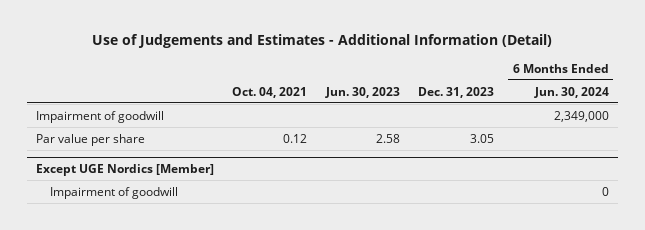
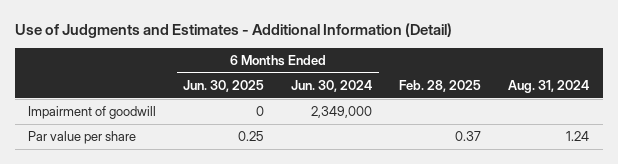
[92,34,553,49] Use of Judgements and Estimates - Additional Information (Detail) -> [14,22,452,38] Use of Judgments and Estimates - Additional Information (Detail)
[232,86,308,98] Oct. 04, 2021 -> none
[324,86,400,98] Jun. 30, 2023 -> none
[418,86,495,98] Dec. 31, 2023 -> none
none -> [183,79,265,92] Jun. 30, 2025
none -> [399,79,482,92] Feb. 28, 2025
none -> [508,79,590,93] Aug. 31, 2024
[36,164,215,177] Except UGE Nordics [Member] -> none
[49,186,178,199] Impairment of goodwill -> none

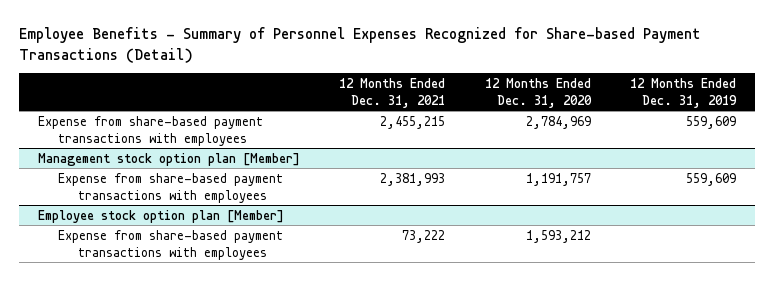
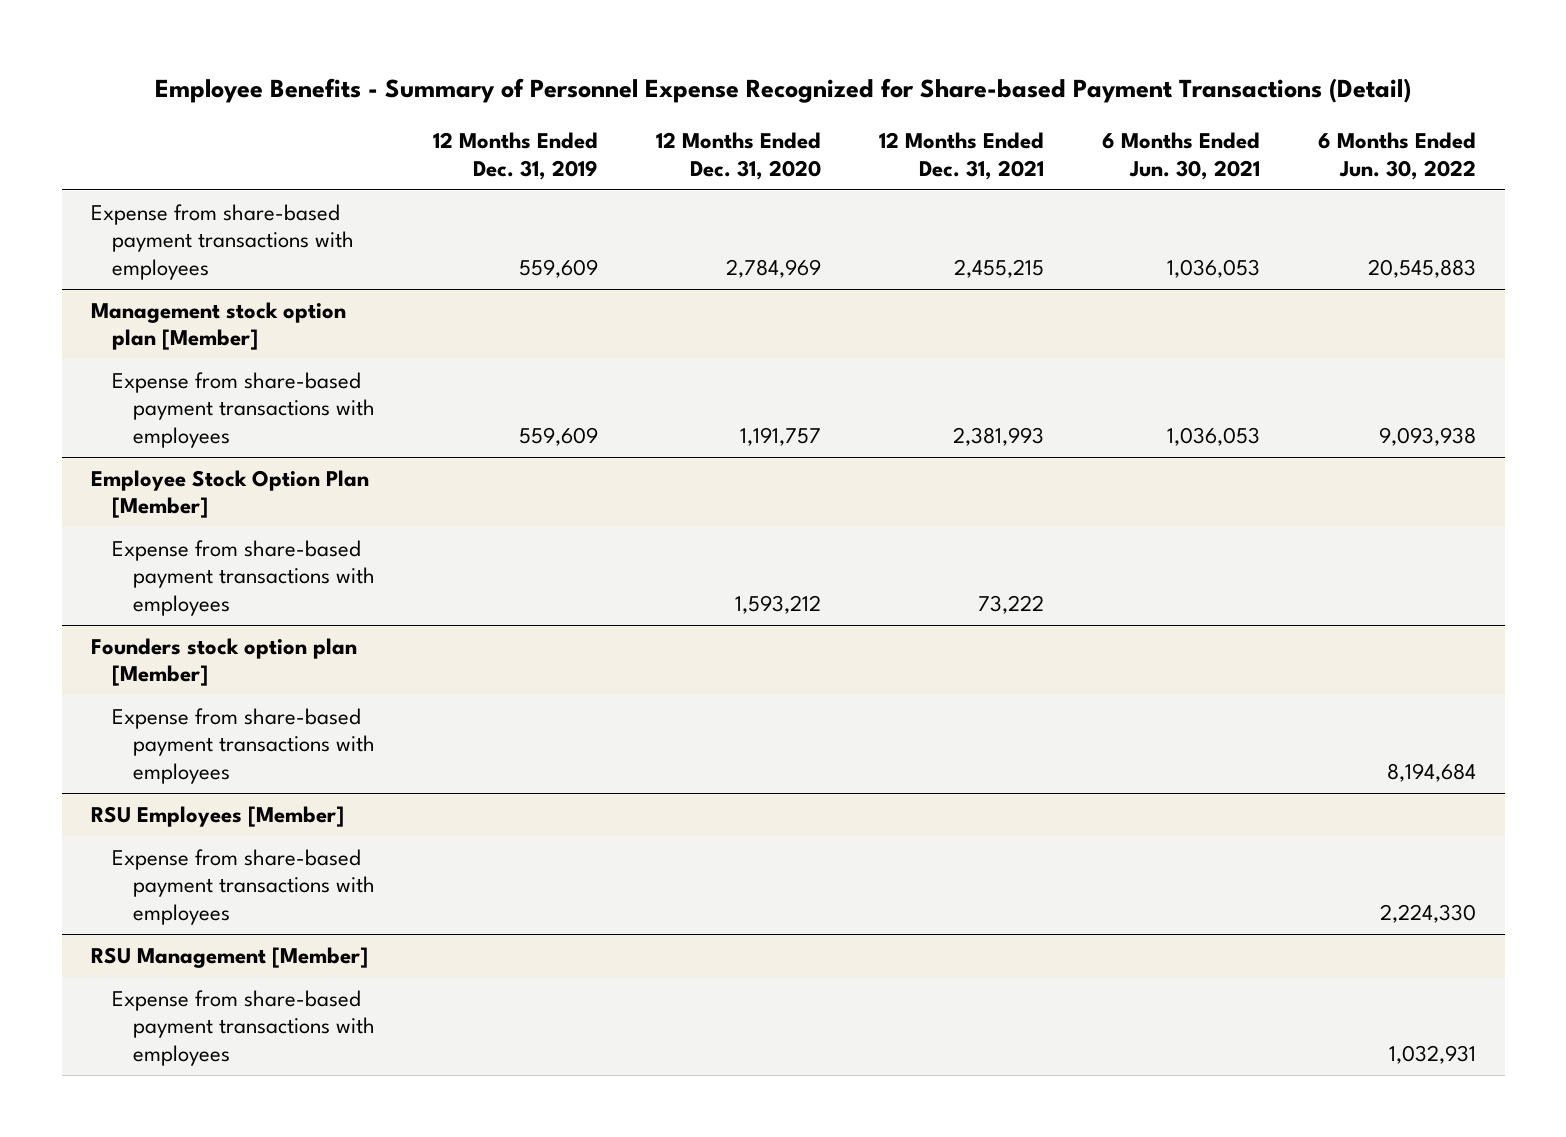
[18,27,701,63] Employee Benefits - Summary of Personnel Expenses Recognized for Share-based Payment Transactions (Detail) -> [155,78,1412,104] Employee Benefits - Summary of Personnel Expense Recognized for Share-based Payment Transactions (Detail)
none -> [1101,132,1260,181] 6 Months Ended Jun. 30, 2021
none -> [1317,132,1476,181] 6 Months Ended Jun. 30, 2022
[38,209,285,223] Employee stock option plan [Member] -> [90,469,369,519] Employee Stock Option Plan [Member]
none -> [90,637,357,687] Founders stock option plan [Member]
none -> [112,707,376,784] Expense from share-based payment transactions with employees
none -> [90,805,344,827] RSU Employees [Member]
none -> [112,848,376,925] Expense from share-based payment transactions with employees
none -> [90,946,368,968] RSU Management [Member]
none -> [112,989,376,1066] Expense from share-based payment transactions with employees

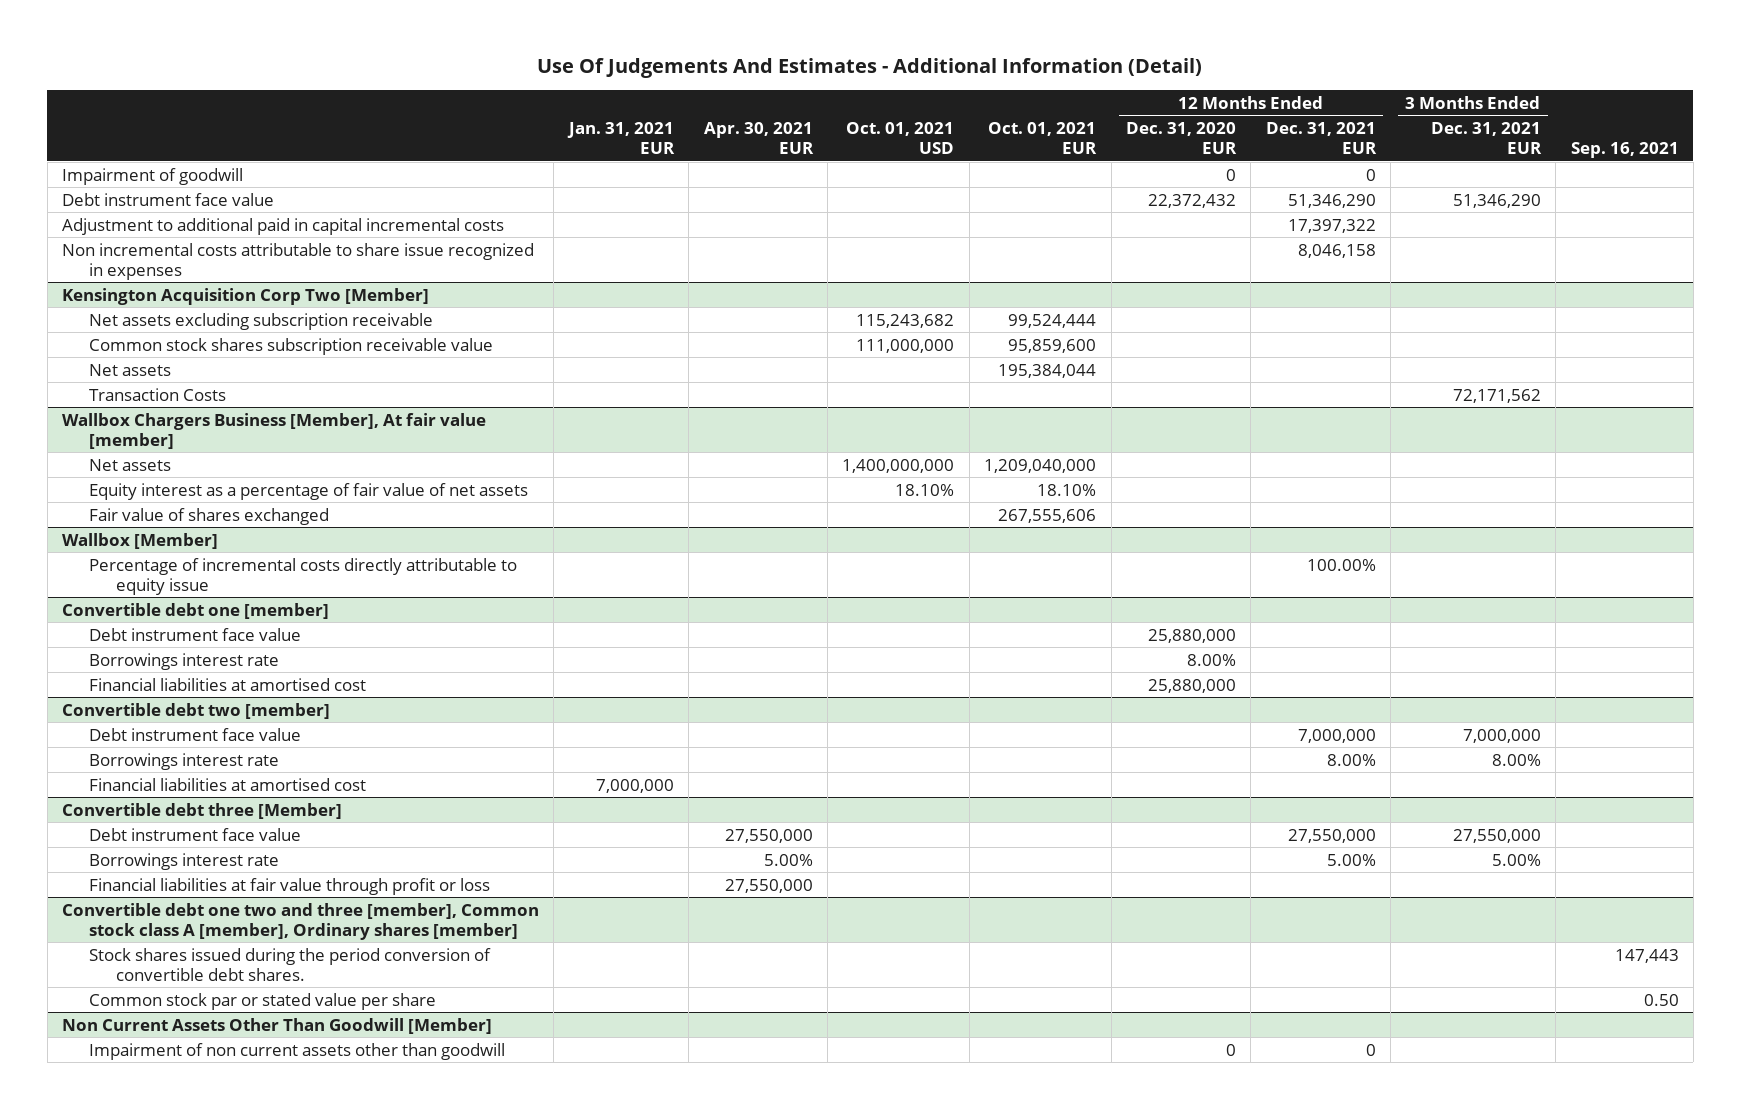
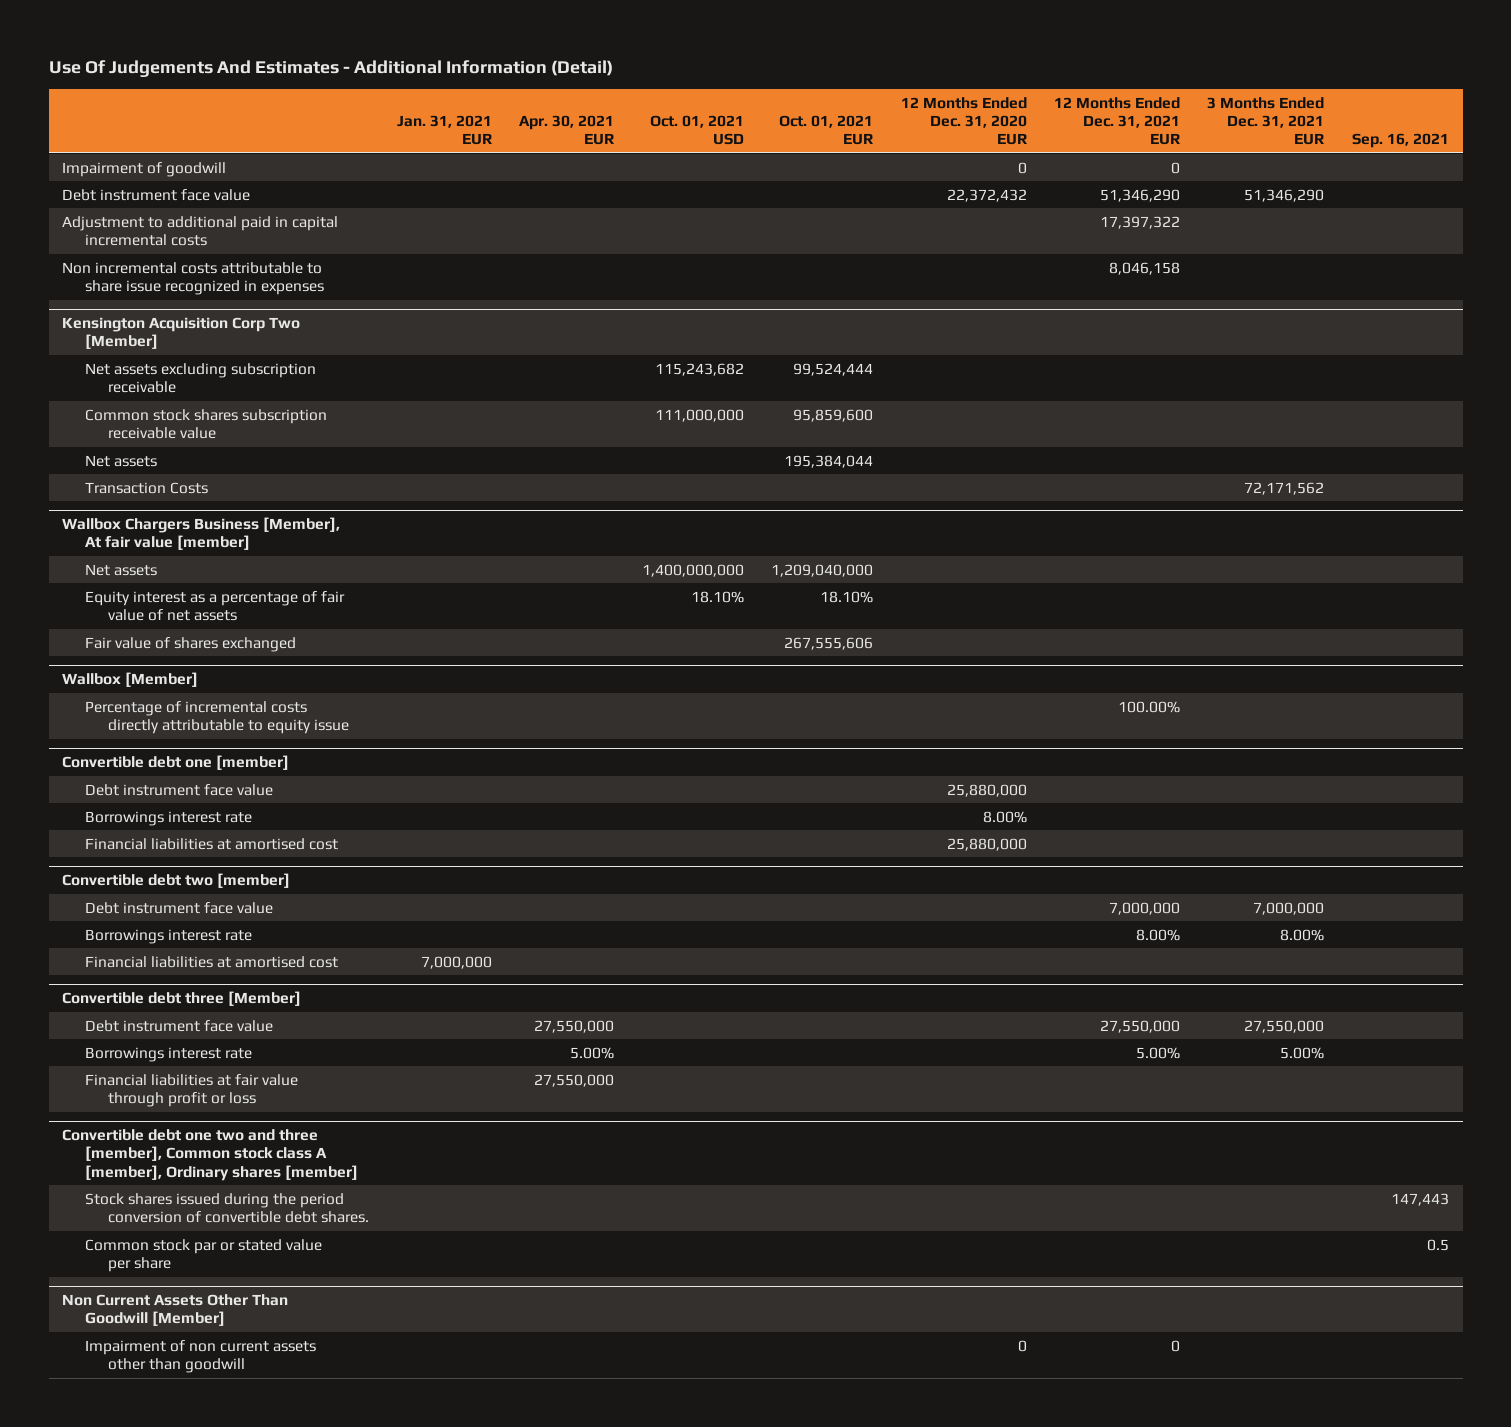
[1643,993,1679,1006] 0.50 -> [1426,1238,1449,1251] 0.5

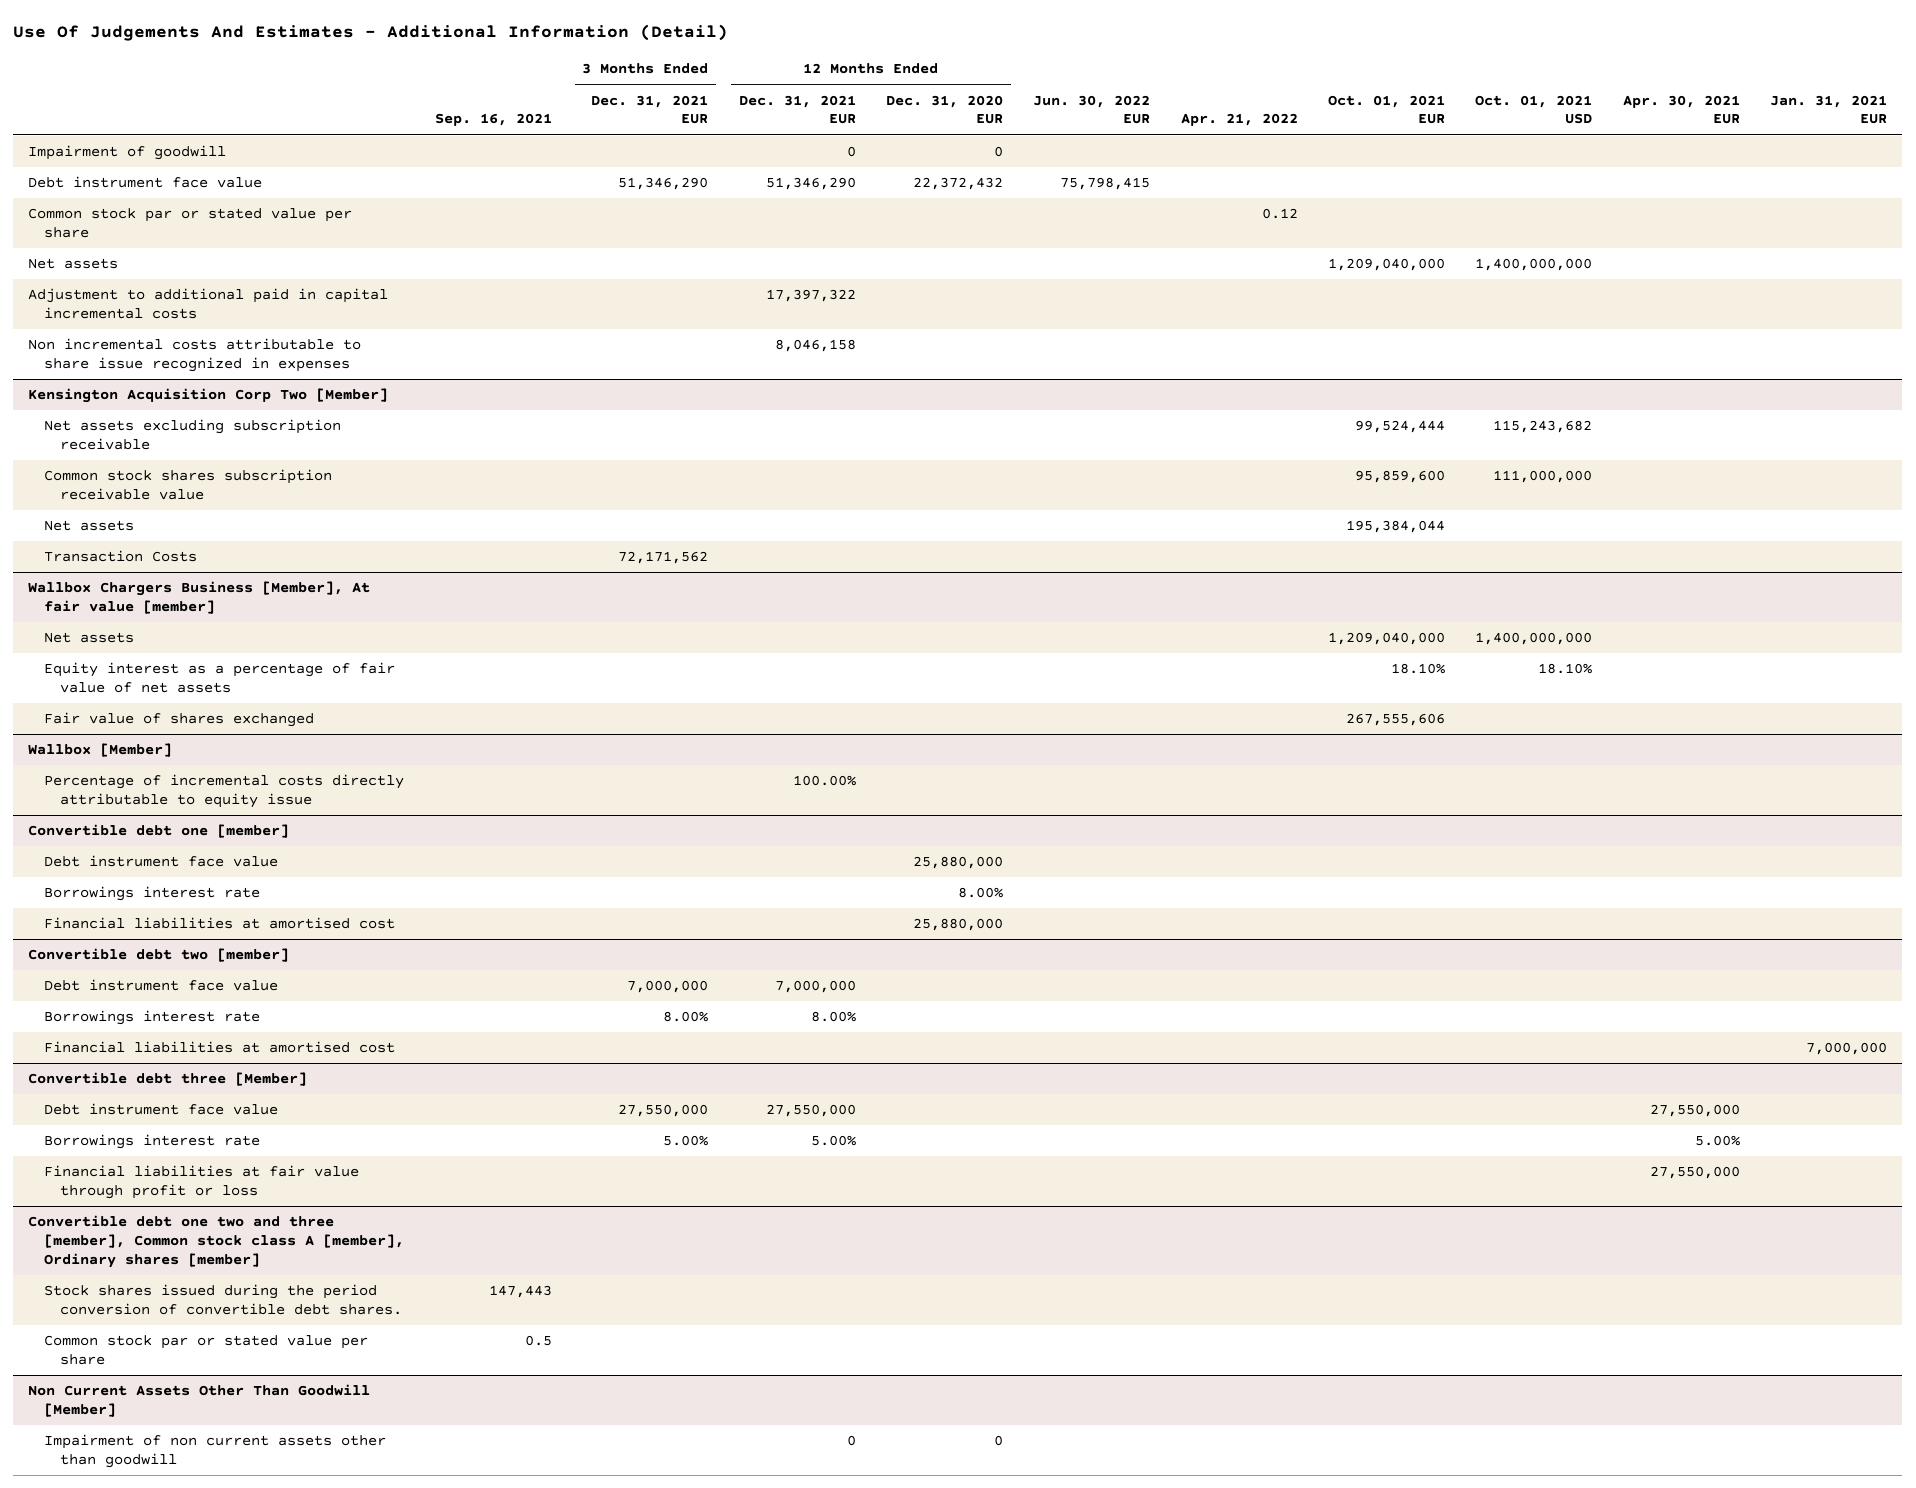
none -> [1033,94,1151,125] Jun. 30, 2022 EUR
none -> [1180,113,1298,127] Apr. 21, 2022
none -> [28,208,353,239] Common stock par or stated value per share
none -> [28,258,119,270] Net assets

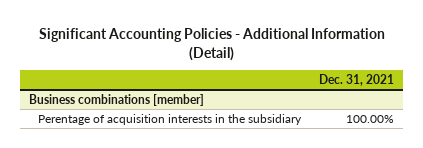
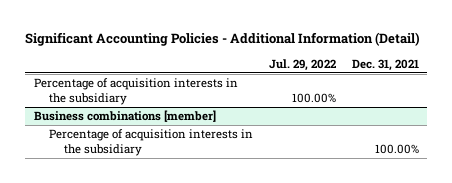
none -> [268,58,336,71] Jul. 29, 2022
none -> [33,78,238,105] Percentage of acquisition interests in the subsidiary
[38,113,303,125] Perentage of acquisition interests in the subsidiary -> [48,129,253,156] Percentage of acquisition interests in the subsidiary

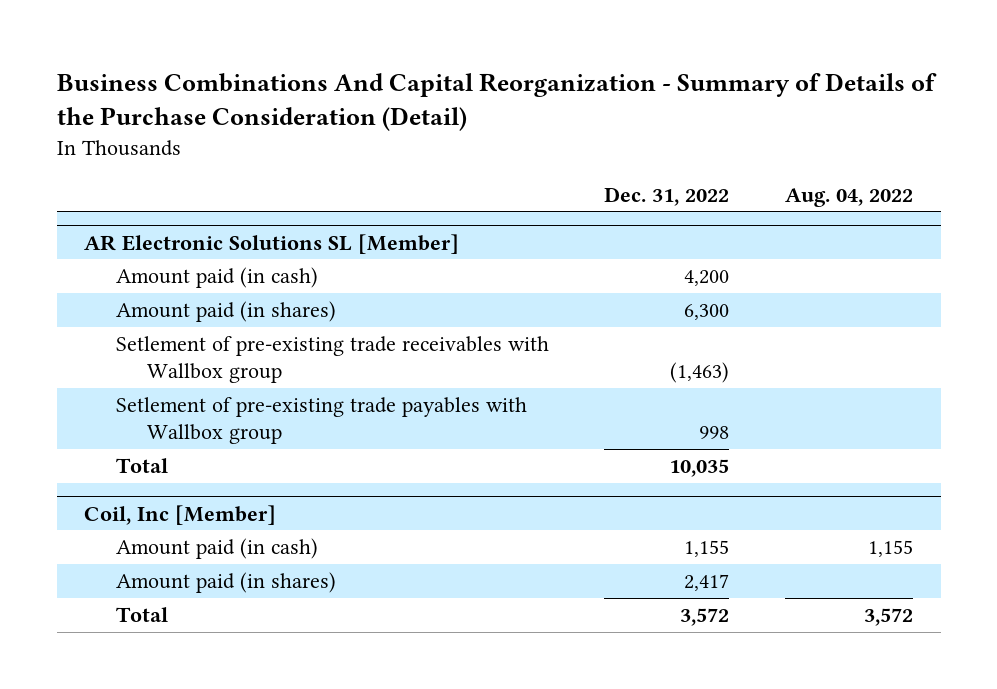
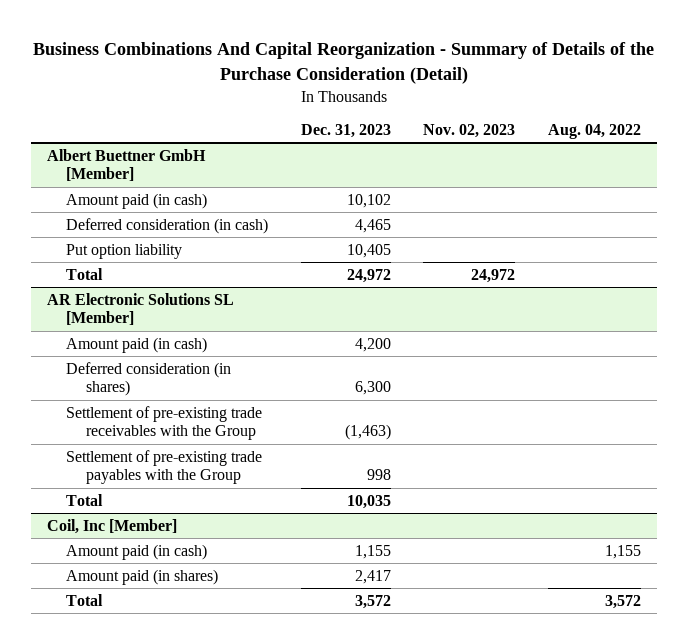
[604,186,730,206] Dec. 31, 2022 -> none
none -> [300,124,391,139] Dec. 31, 2023
none -> [423,124,516,139] Nov. 02, 2023
none -> [47,148,207,182] Albert Buettner GmbH [Member]
none -> [66,192,208,209] Amount paid (in cash)
none -> [66,217,269,234] Deferred consideration (in cash)
none -> [66,243,183,259] Put option liability
none -> [66,267,104,280] Total
[115,301,336,323] Amount paid (in shares) -> none
none -> [66,361,232,397] Deferred consideration (in shares)
[115,336,549,384] Setlement of pre-existing trade receivables with Wallbox group -> [66,405,263,441] Settlement of pre-existing trade receivables with the Group
[115,397,527,445] Setlement of pre-existing trade payables with Wallbox group -> [66,449,263,485] Settlement of pre-existing trade payables with the Group

